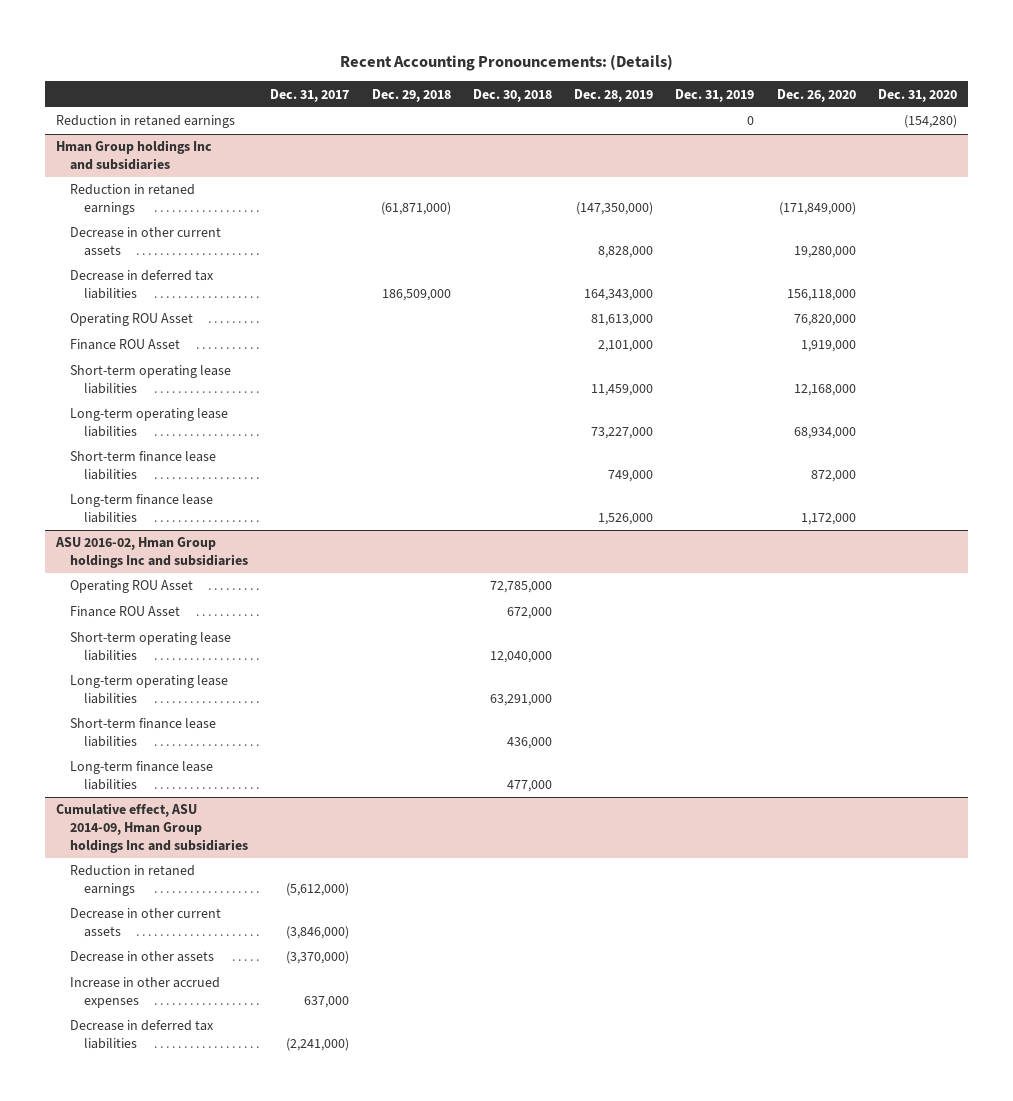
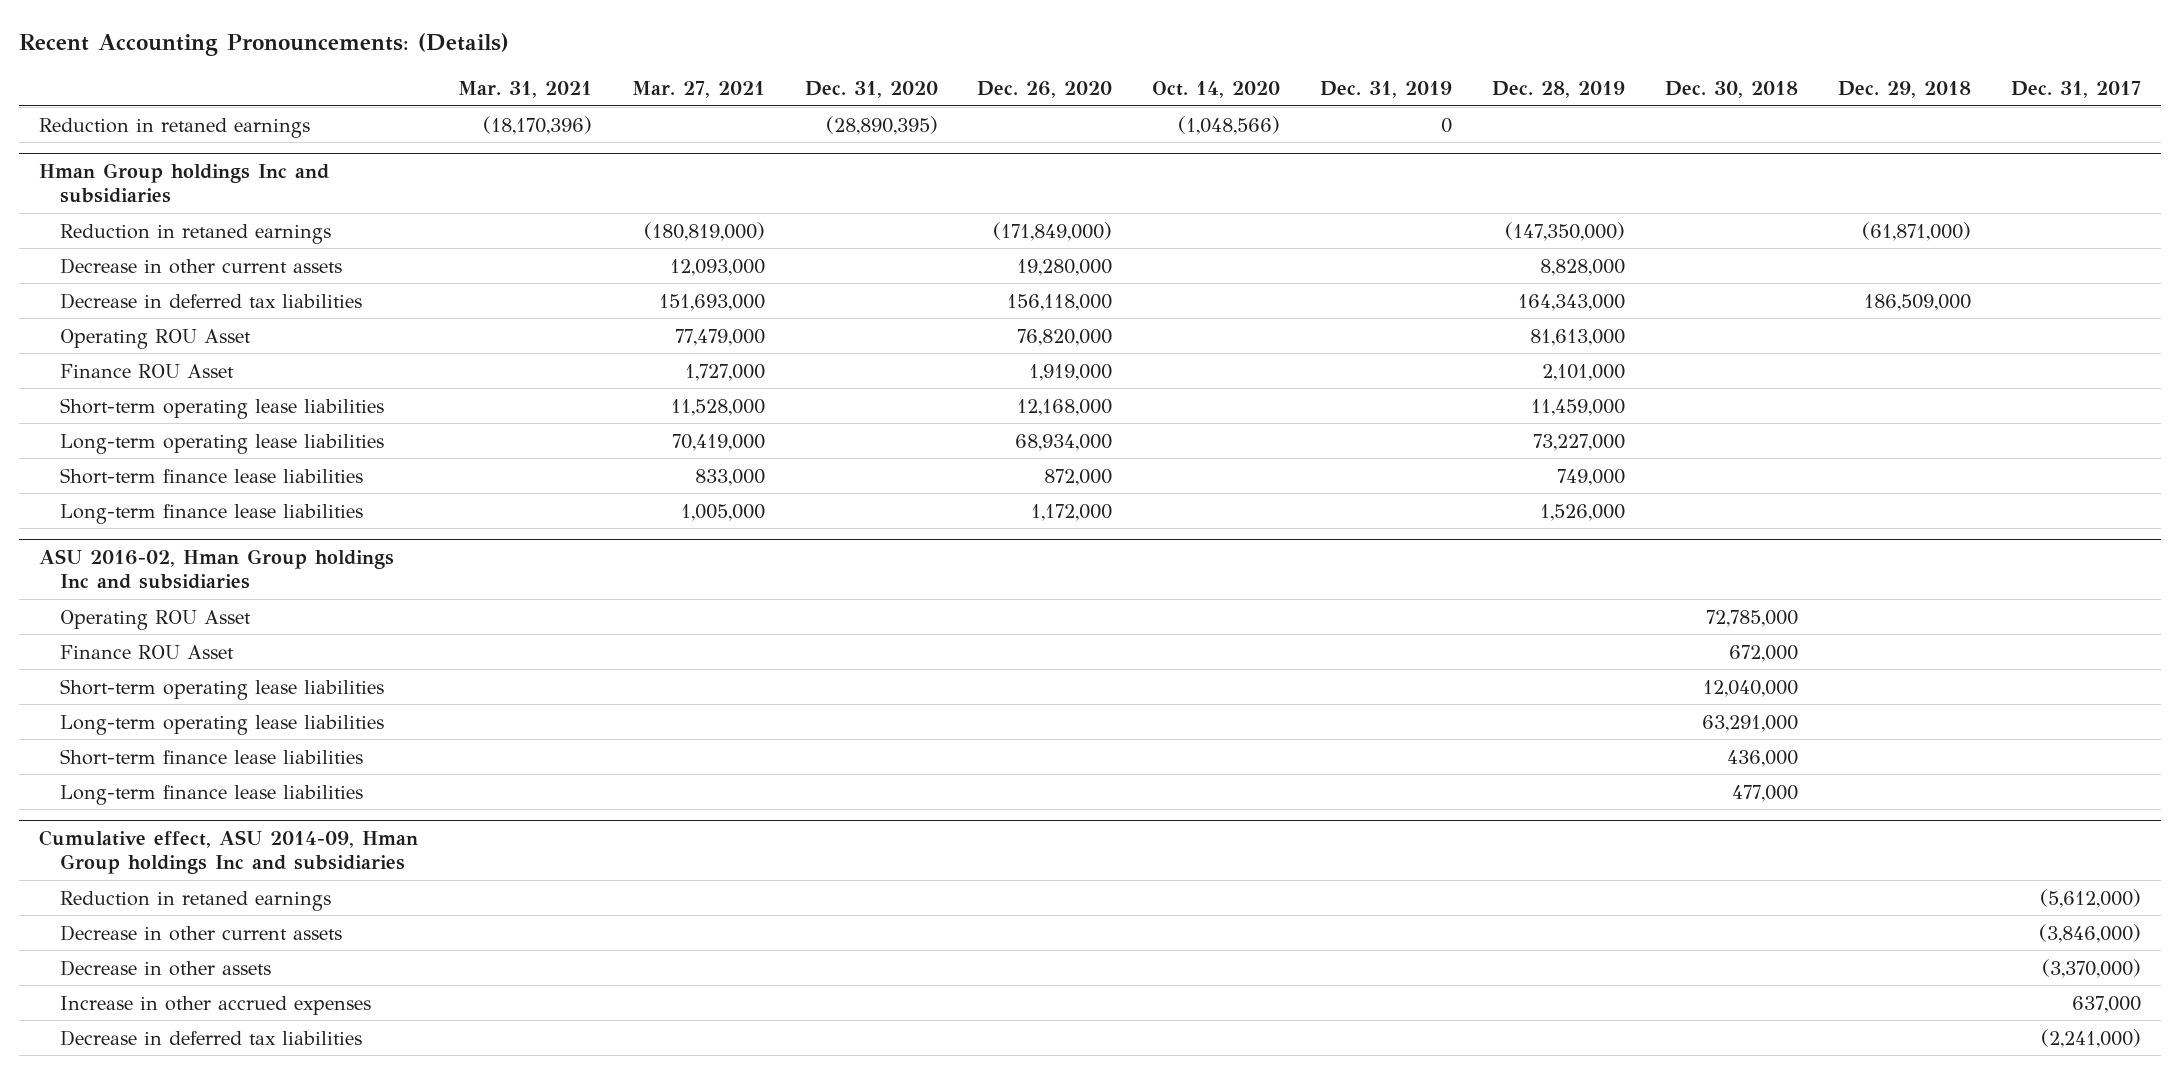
none -> [457,81,592,99] Mar. 31, 2021
none -> [631,81,765,99] Mar. 27, 2021
none -> [1152,81,1281,99] Oct. 14, 2020
[904,115,958,129] (154,280) -> [825,115,938,135] (28,890,395)

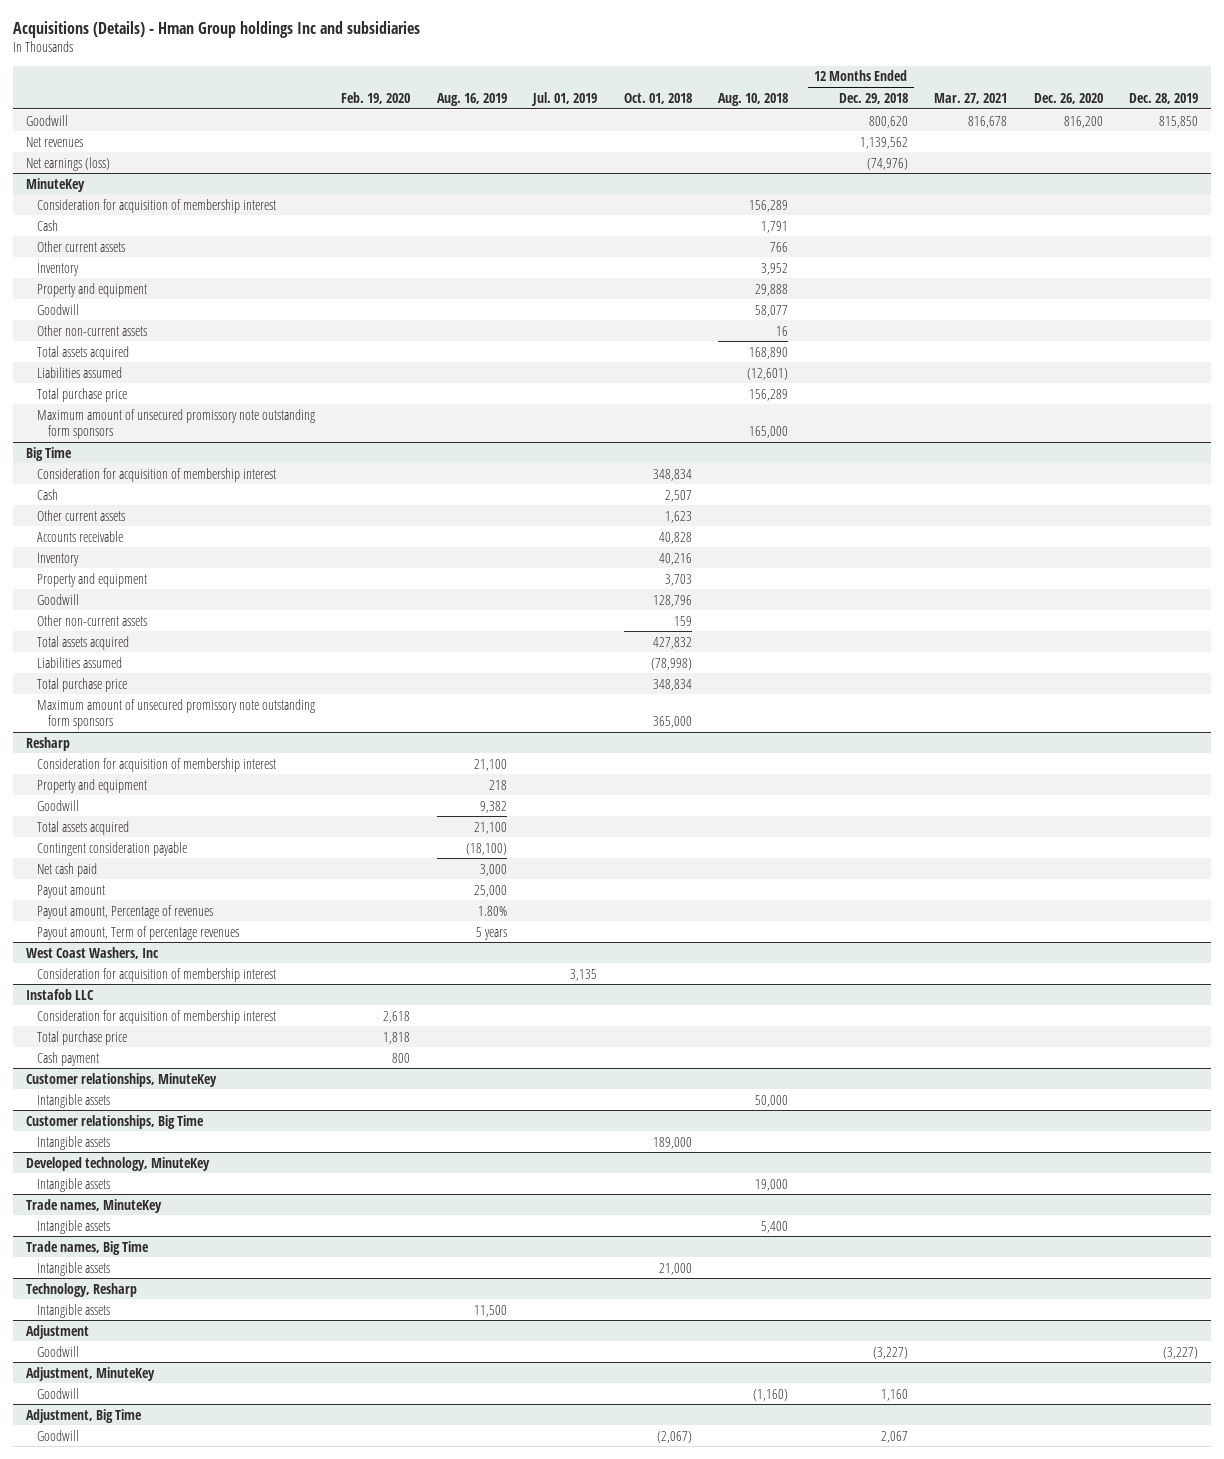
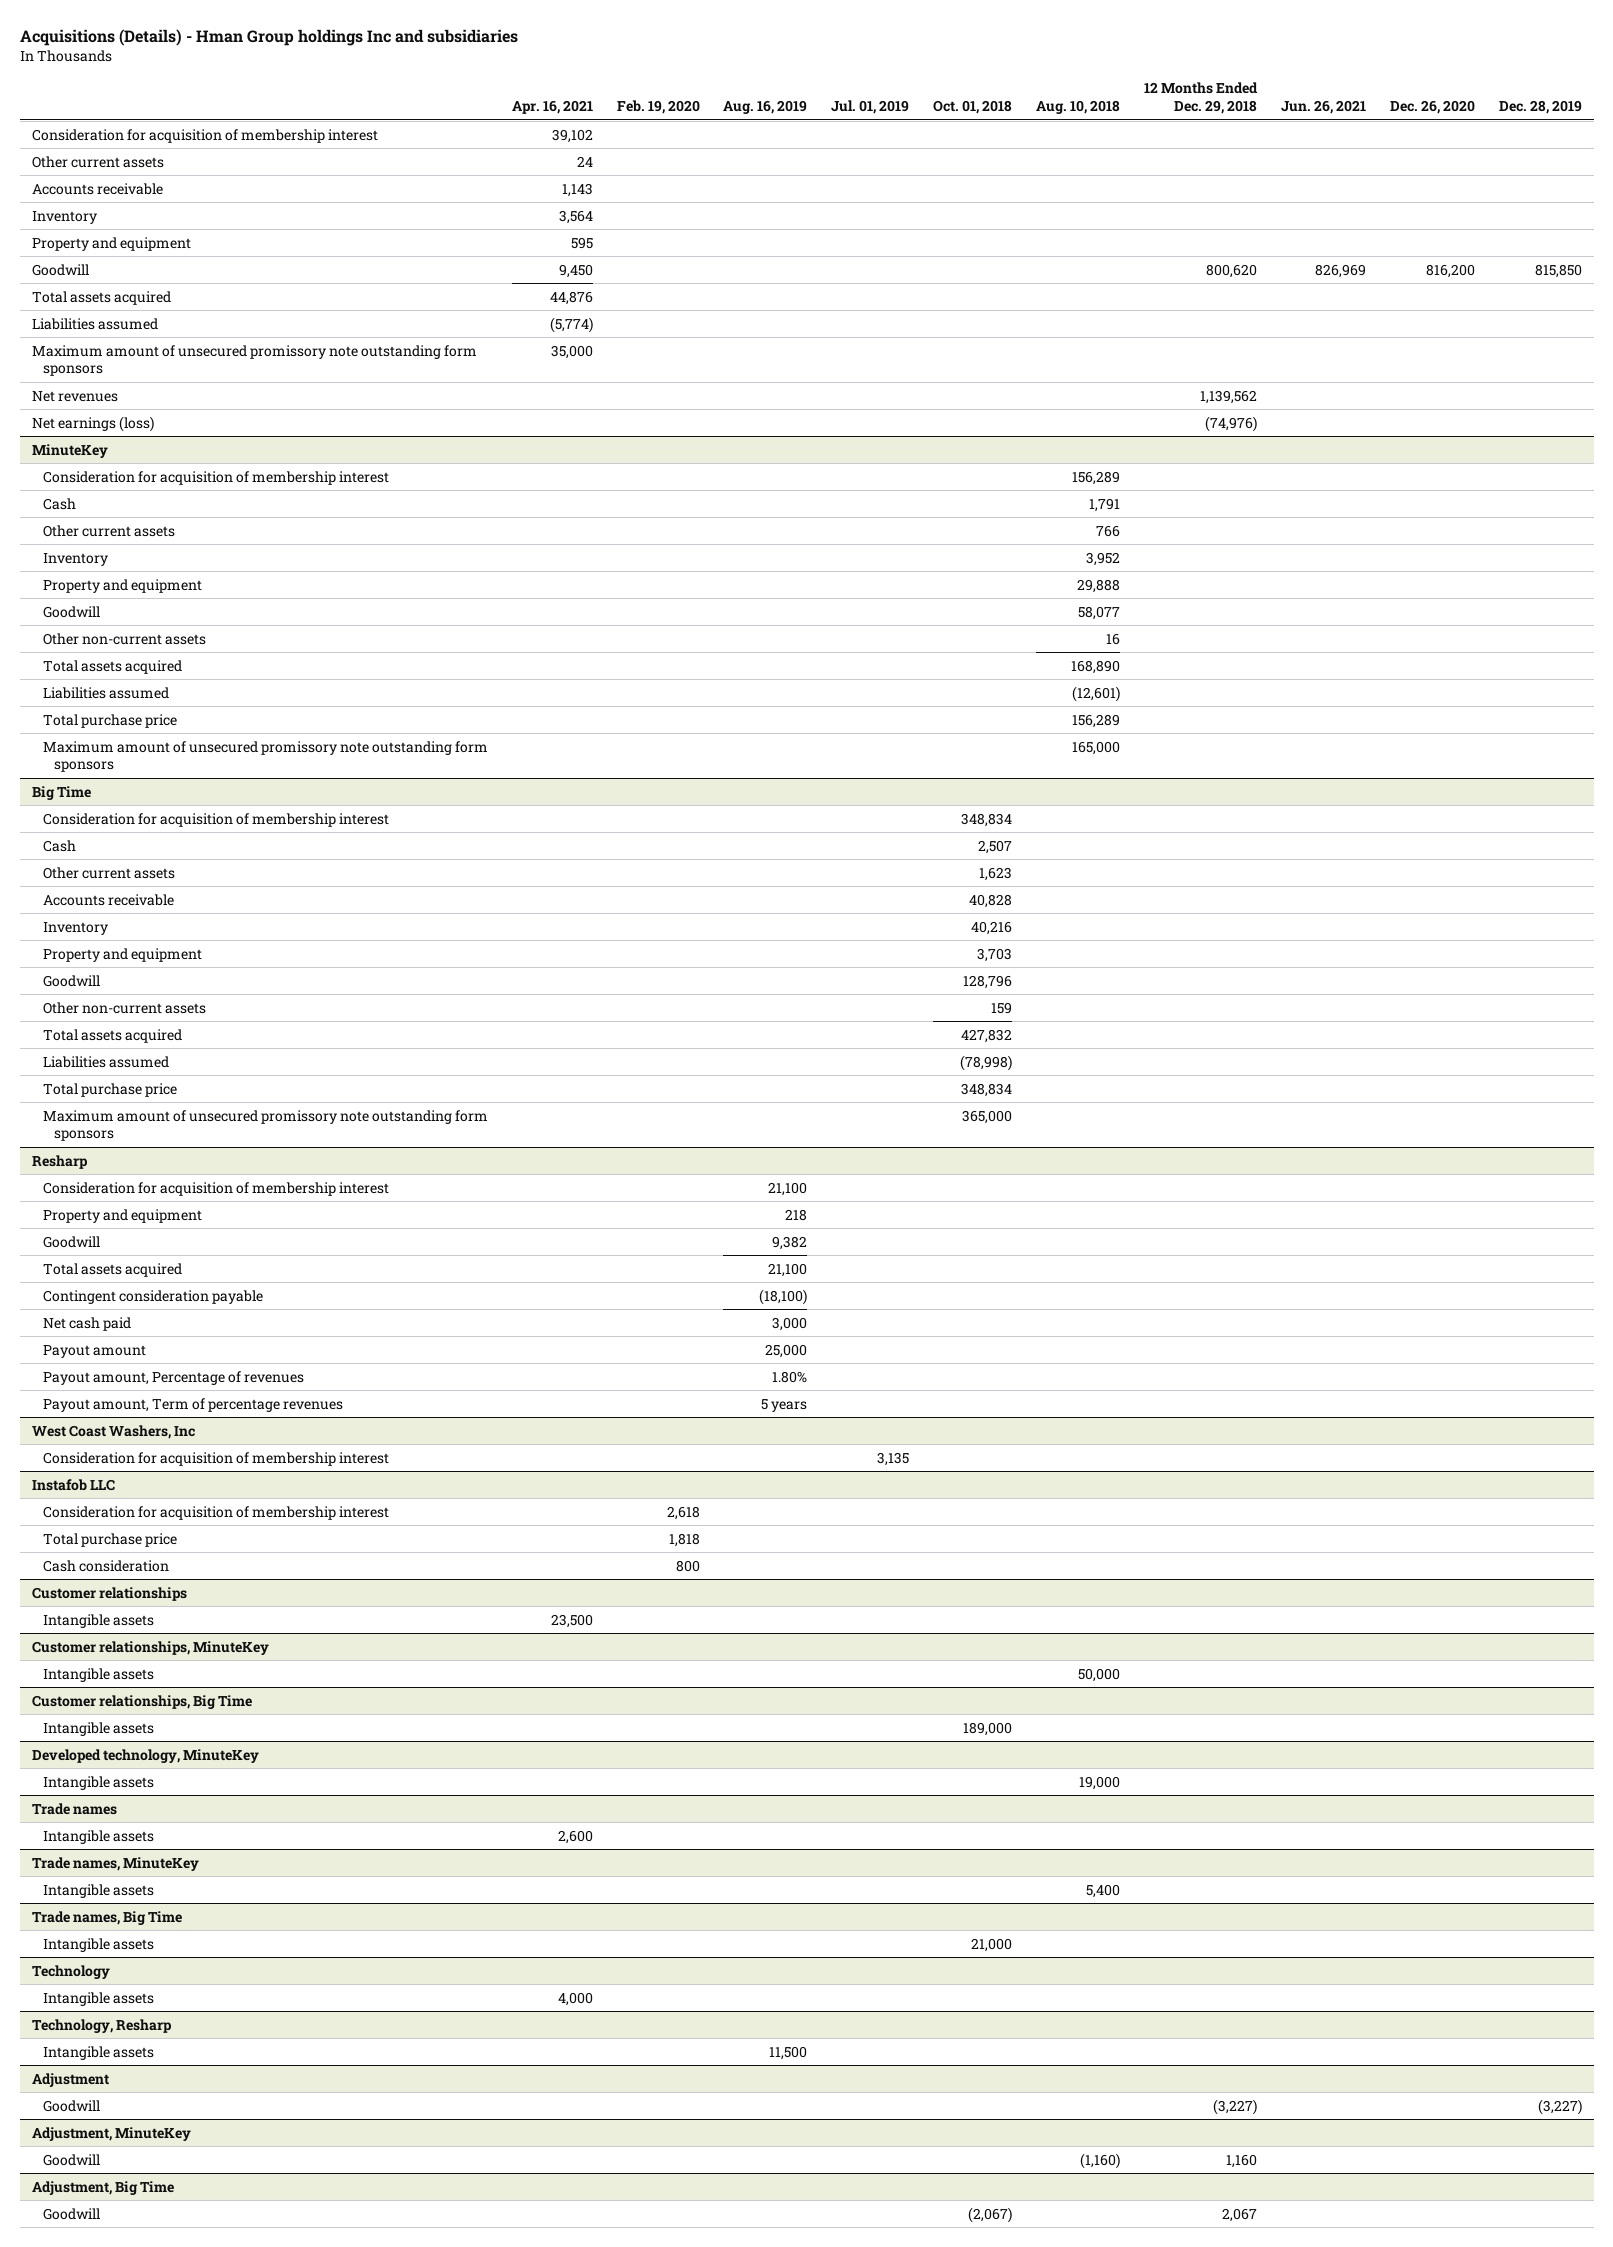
[934,92,1008,104] Mar. 27, 2021 -> none
none -> [511,100,593,115] Apr. 16, 2021
none -> [1280,100,1366,115] Jun. 26, 2021
none -> [31,128,378,143] Consideration for acquisition of membership interest
none -> [31,155,164,168] Other current assets
none -> [31,182,163,195] Accounts receivable
none -> [31,210,97,224] Inventory
none -> [31,236,191,251] Property and equipment
none -> [31,290,171,305] Total assets acquired
none -> [31,317,158,330] Liabilities assumed
none -> [31,344,477,377] Maximum amount of unsecured promissory note outstanding form sponsors
[36,1051,99,1066] Cash payment -> [42,1559,169,1572] Cash consideration
none -> [31,1586,187,1601] Customer relationships
none -> [42,1613,154,1628] Intangible assets
none -> [31,1802,117,1815] Trade names
none -> [42,1829,154,1844] Intangible assets
none -> [31,1964,110,1979] Technology
none -> [42,1991,154,2006] Intangible assets

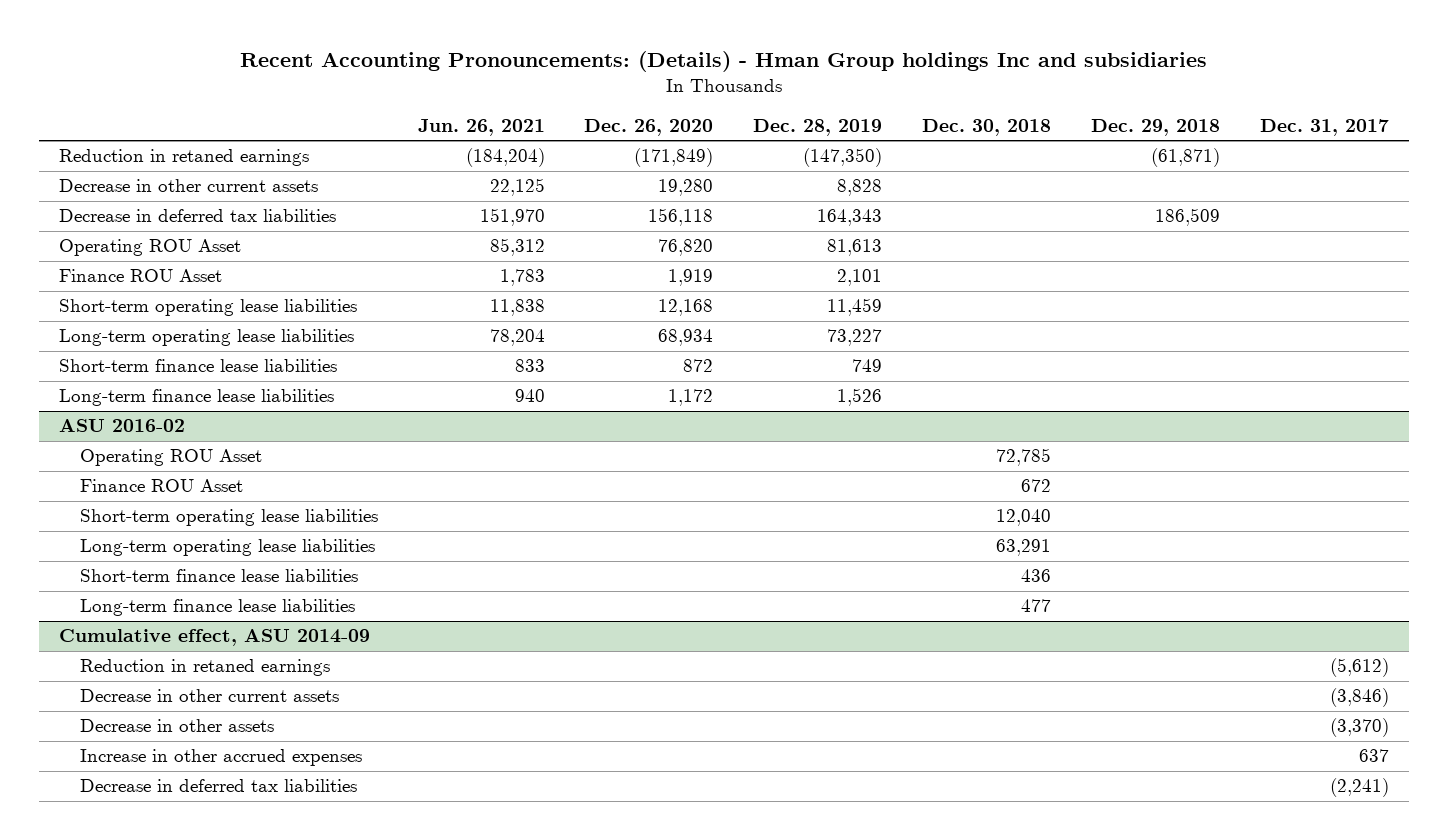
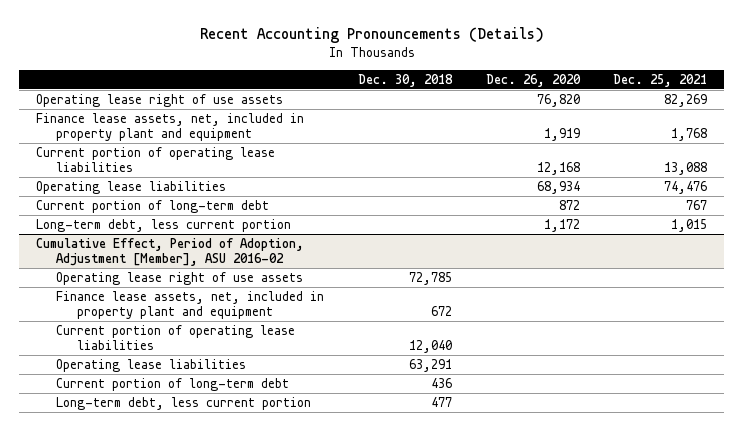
[239,51,1207,73] Recent Accounting Pronouncements: (Details) - Hman Group holdings Inc and subsidiaries -> [199,27,544,44] Recent Accounting Pronouncements (Details)
[417,118,545,136] Jun. 26, 2021 -> none
[753,118,883,136] Dec. 28, 2019 -> none
[1091,118,1221,136] Dec. 29, 2018 -> none
[1260,118,1390,136] Dec. 31, 2017 -> none
none -> [613,73,708,87] Dec. 25, 2021
[58,149,309,167] Reduction in retaned earnings -> none
[58,179,318,193] Decrease in other current assets -> none
[58,209,336,223] Decrease in deferred tax liabilities -> none
[58,629,370,647] Cumulative effect, ASU 2014-09 -> none
[79,659,330,677] Reduction in retaned earnings -> none
[79,689,339,703] Decrease in other current assets -> none
[79,719,274,733] Decrease in other assets -> none
[79,749,362,767] Increase in other accrued expenses -> none
[79,779,357,793] Decrease in deferred tax liabilities -> none
[58,239,241,257] Operating ROU Asset -> [36,94,284,108] Operating lease right of use assets
[58,269,222,283] Finance ROU Asset -> [36,113,305,142] Finance lease assets, net, included in property plant and equipment
[58,299,357,317] Short-term operating lease liabilities -> [36,147,276,173] Current portion of operating lease liabilities
[58,329,354,347] Long-term operating lease liabilities -> [36,181,227,195] Operating lease liabilities
[58,359,337,373] Short-term finance lease liabilities -> [36,200,270,214] Current portion of long-term debt
[58,389,334,407] Long-term finance lease liabilities -> [36,219,292,233] Long-term debt, less current portion
[58,419,185,433] ASU 2016-02 -> [36,238,305,267] Cumulative Effect, Period of Adoption, Adjustment [Member], ASU 2016-02
[79,449,262,467] Operating ROU Asset -> [56,272,304,286] Operating lease right of use assets
[79,479,243,493] Finance ROU Asset -> [56,291,325,320] Finance lease assets, net, included in property plant and equipment
[79,509,378,527] Short-term operating lease liabilities -> [56,325,296,351] Current portion of operating lease liabilities
[79,539,375,557] Long-term operating lease liabilities -> [56,359,247,373] Operating lease liabilities
[79,569,358,583] Short-term finance lease liabilities -> [56,378,290,392] Current portion of long-term debt
[79,599,355,617] Long-term finance lease liabilities -> [56,397,312,411] Long-term debt, less current portion

